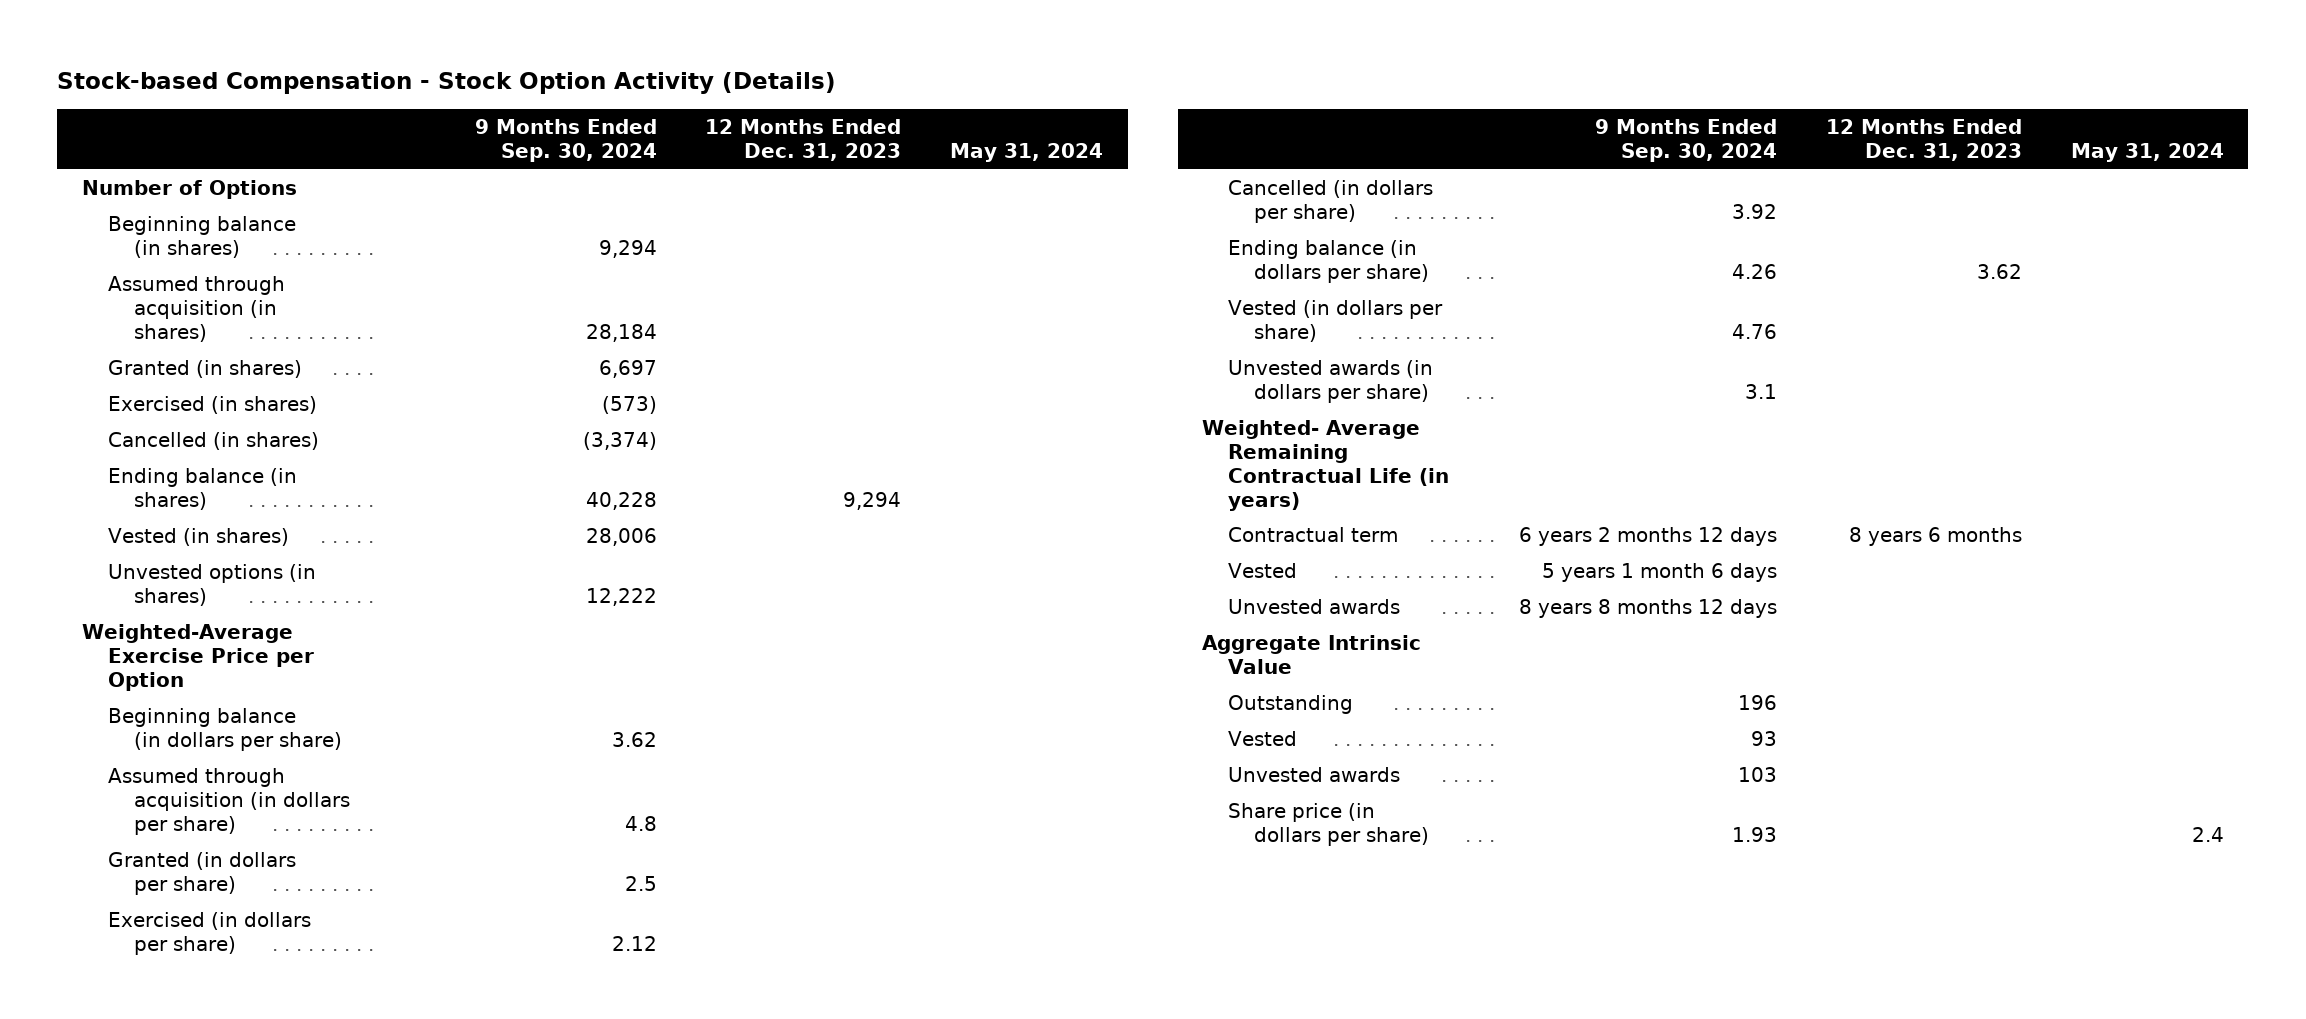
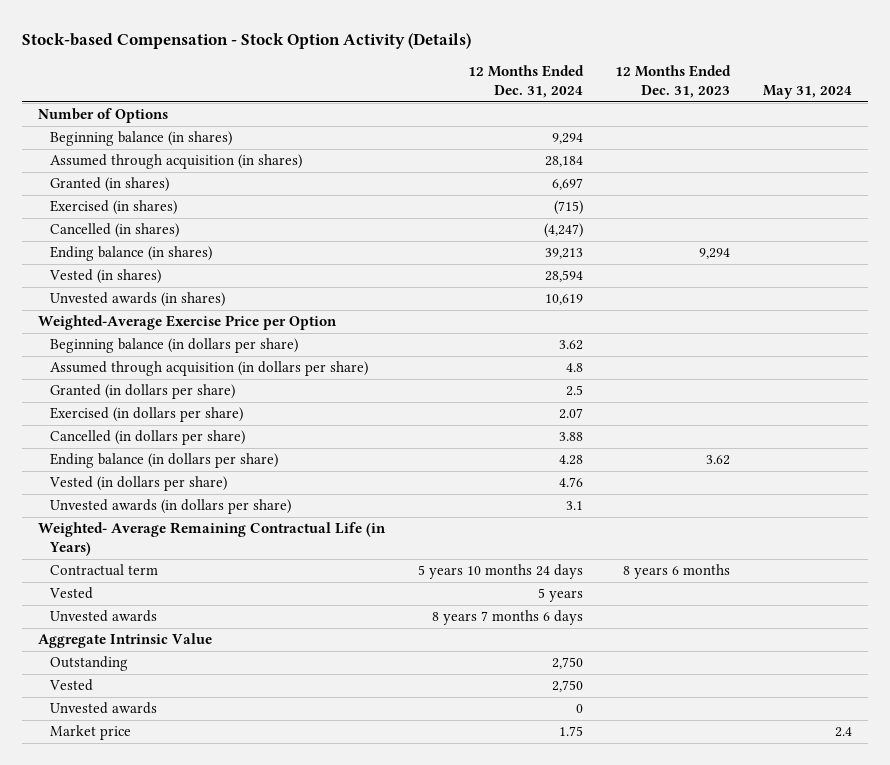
[474,119,657,163] 9 Months Ended Sep. 30, 2024 -> none
none -> [467,65,584,99] 12 Months Ended Dec. 31, 2024
[107,564,316,607] Unvested options (in shares) -> [50,292,226,308] Unvested awards (in shares)
[1202,420,1450,511] Weighted- Average Remaining Contractual Life (in years) -> [38,522,387,557] Weighted- Average Remaining Contractual Life (in Years)
[1228,803,1430,847] Share price (in dollars per share) -> [50,725,132,741] Market price

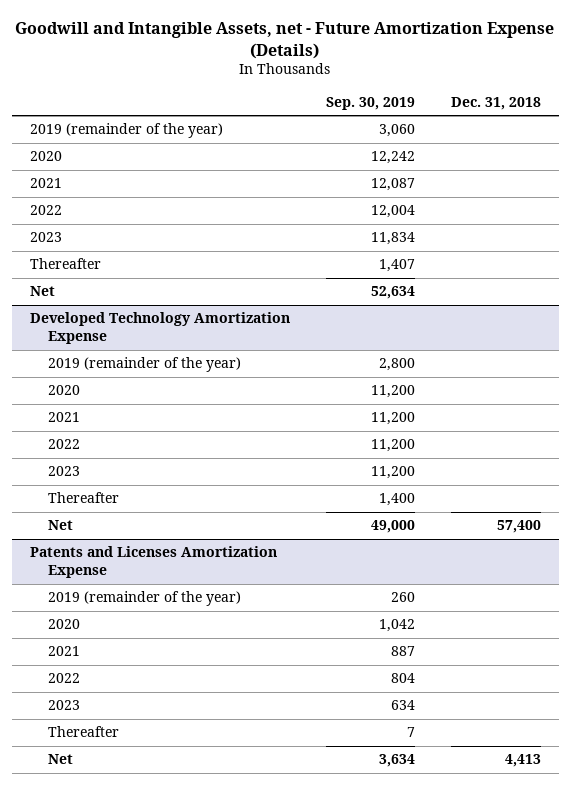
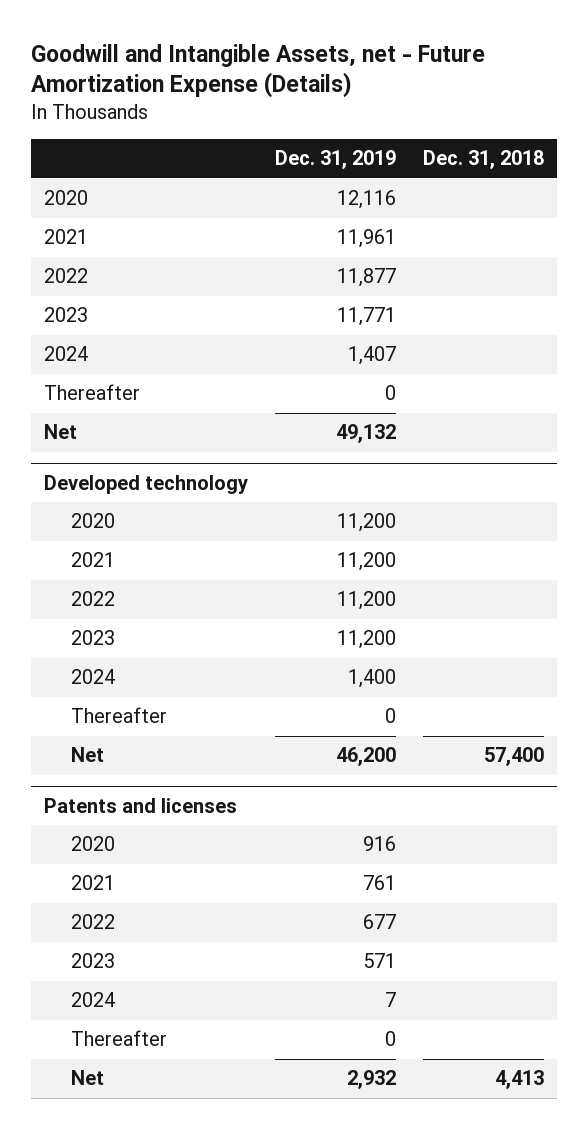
[325,96,415,110] Sep. 30, 2019 -> none
none -> [275,150,397,170] Dec. 31, 2019
[30,123,224,139] 2019 (remainder of the year) -> none
none -> [44,346,89,362] 2024
[48,357,242,373] 2019 (remainder of the year) -> none
[30,312,291,345] Developed Technology Amortization Expense -> [44,475,249,495] Developed technology
none -> [71,669,116,685] 2024
[48,591,242,607] 2019 (remainder of the year) -> none
[30,546,278,579] Patents and Licenses Amortization Expense -> [44,798,238,814] Patents and licenses
none -> [71,992,116,1008] 2024

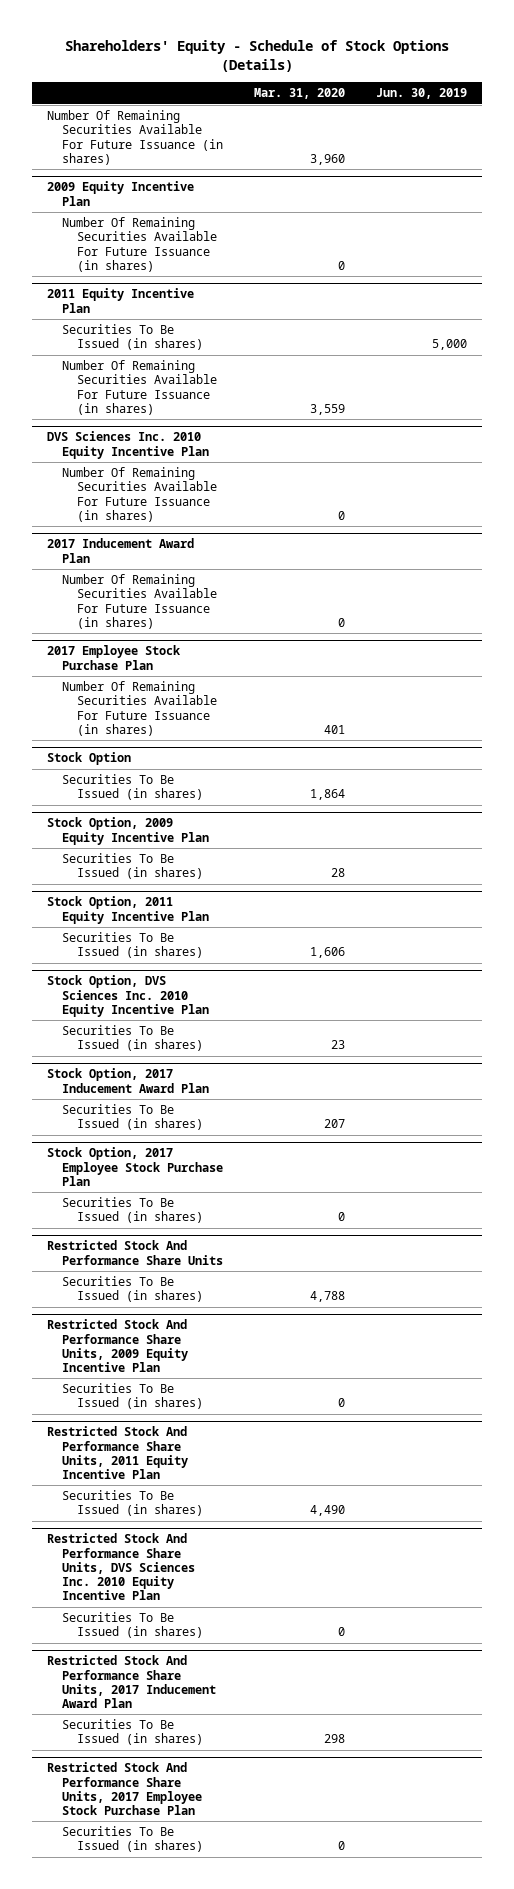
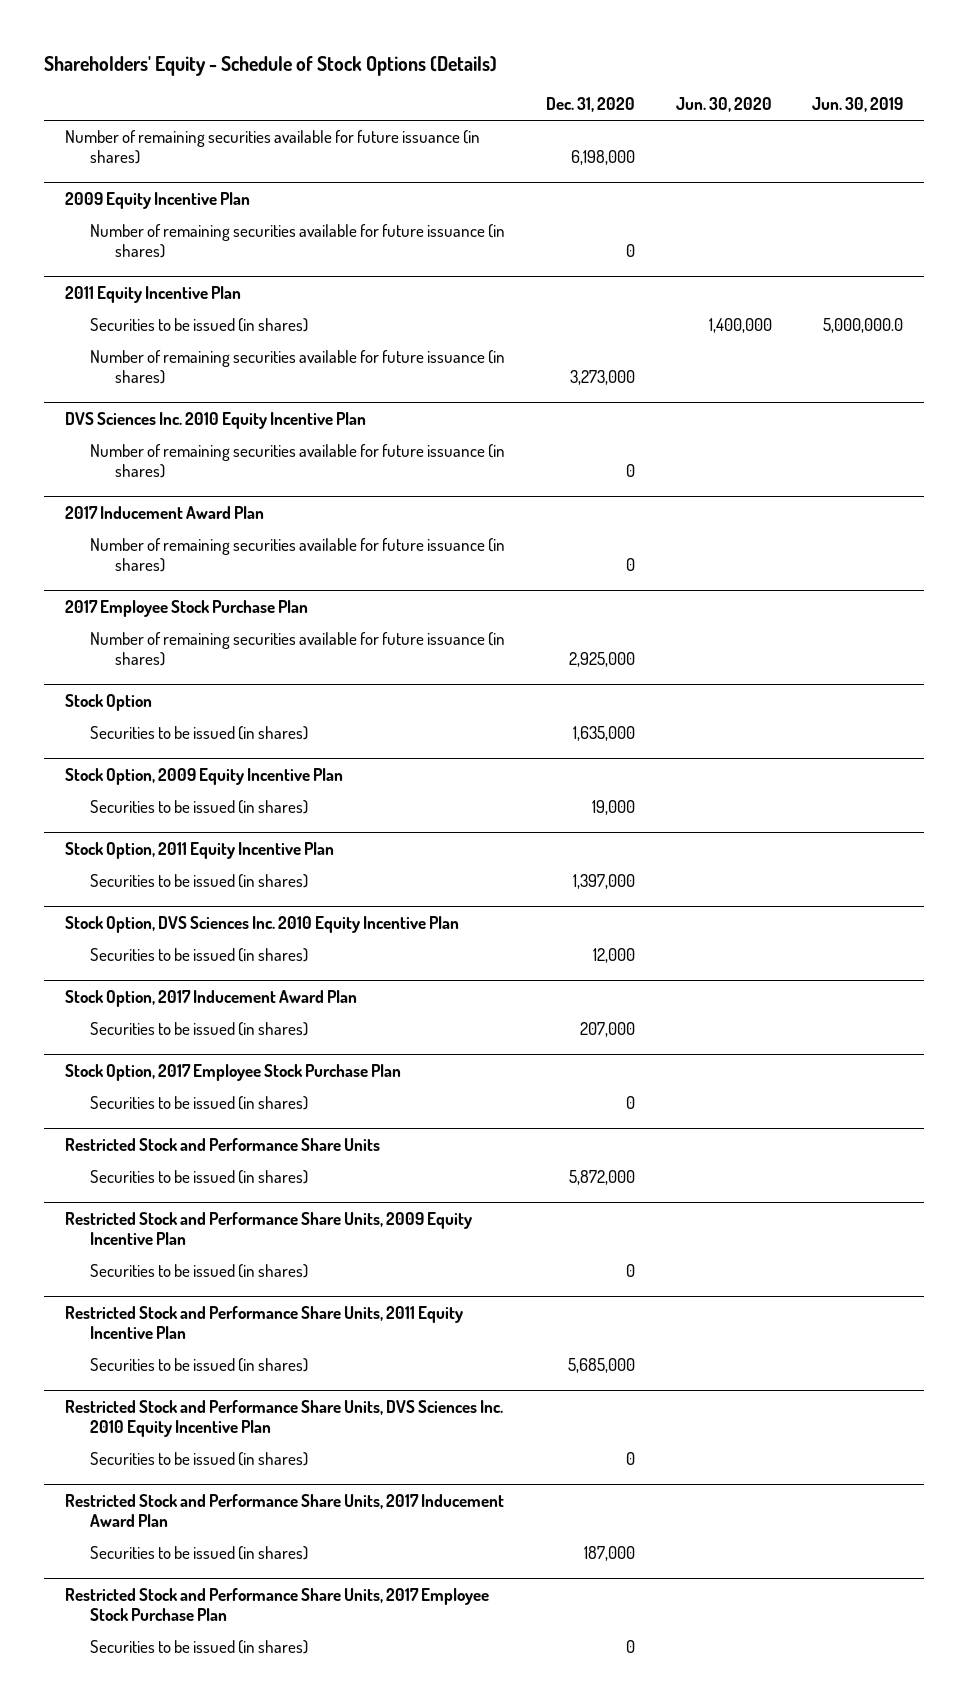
[253,88,345,100] Mar. 31, 2020 -> none
none -> [545,97,635,113] Dec. 31, 2020
none -> [675,97,772,113] Jun. 30, 2020
[47,110,224,165] Number Of Remaining Securities Available For Future Issuance (in shares) -> [64,130,480,165] Number of remaining securities available for future issuance (in shares)
[62,217,218,272] Number Of Remaining Securities Available For Future Issuance (in shares) -> [89,224,505,259] Number of remaining securities available for future issuance (in shares)
[62,324,204,351] Securities To Be Issued (in shares) -> [89,318,308,333] Securities to be issued (in shares)
[431,339,467,351] 5,000 -> [823,318,904,334] 5,000,000.0
[62,360,218,415] Number Of Remaining Securities Available For Future Issuance (in shares) -> [89,350,505,385] Number of remaining securities available for future issuance (in shares)
[62,467,218,522] Number Of Remaining Securities Available For Future Issuance (in shares) -> [89,444,505,479] Number of remaining securities available for future issuance (in shares)
[62,574,218,629] Number Of Remaining Securities Available For Future Issuance (in shares) -> [89,538,505,573] Number of remaining securities available for future issuance (in shares)
[62,681,218,736] Number Of Remaining Securities Available For Future Issuance (in shares) -> [89,632,505,667] Number of remaining securities available for future issuance (in shares)
[62,774,204,801] Securities To Be Issued (in shares) -> [89,726,308,741] Securities to be issued (in shares)
[62,853,204,880] Securities To Be Issued (in shares) -> [89,800,308,815] Securities to be issued (in shares)
[62,932,204,959] Securities To Be Issued (in shares) -> [89,874,308,889] Securities to be issued (in shares)
[62,1025,204,1052] Securities To Be Issued (in shares) -> [89,948,308,963] Securities to be issued (in shares)
[62,1104,204,1131] Securities To Be Issued (in shares) -> [89,1022,308,1037] Securities to be issued (in shares)
[62,1197,204,1224] Securities To Be Issued (in shares) -> [89,1096,308,1111] Securities to be issued (in shares)
[47,1240,224,1265] Restricted Stock And Performance Share Units -> [64,1138,380,1152] Restricted Stock and Performance Share Units
[62,1276,204,1303] Securities To Be Issued (in shares) -> [89,1170,308,1185] Securities to be issued (in shares)
[47,1319,189,1372] Restricted Stock And Performance Share Units, 2009 Equity Incentive Plan -> [64,1212,472,1246] Restricted Stock and Performance Share Units, 2009 Equity Incentive Plan
[62,1383,204,1410] Securities To Be Issued (in shares) -> [89,1264,308,1279] Securities to be issued (in shares)
[47,1426,189,1479] Restricted Stock And Performance Share Units, 2011 Equity Incentive Plan -> [64,1306,463,1340] Restricted Stock and Performance Share Units, 2011 Equity Incentive Plan
[62,1490,204,1517] Securities To Be Issued (in shares) -> [89,1358,308,1373] Securities to be issued (in shares)
[47,1533,196,1601] Restricted Stock And Performance Share Units, DVS Sciences Inc. 2010 Equity Incentive Plan -> [64,1400,503,1438] Restricted Stock and Performance Share Units, DVS Sciences Inc. 2010 Equity Incentive Plan
[62,1612,204,1639] Securities To Be Issued (in shares) -> [89,1452,308,1467] Securities to be issued (in shares)
[47,1655,217,1708] Restricted Stock And Performance Share Units, 2017 Inducement Award Plan -> [64,1494,504,1528] Restricted Stock and Performance Share Units, 2017 Inducement Award Plan
[62,1719,204,1746] Securities To Be Issued (in shares) -> [89,1546,308,1561] Securities to be issued (in shares)
[47,1762,203,1815] Restricted Stock And Performance Share Units, 2017 Employee Stock Purchase Plan -> [64,1588,489,1622] Restricted Stock and Performance Share Units, 2017 Employee Stock Purchase Plan
[62,1826,204,1853] Securities To Be Issued (in shares) -> [89,1640,308,1655] Securities to be issued (in shares)

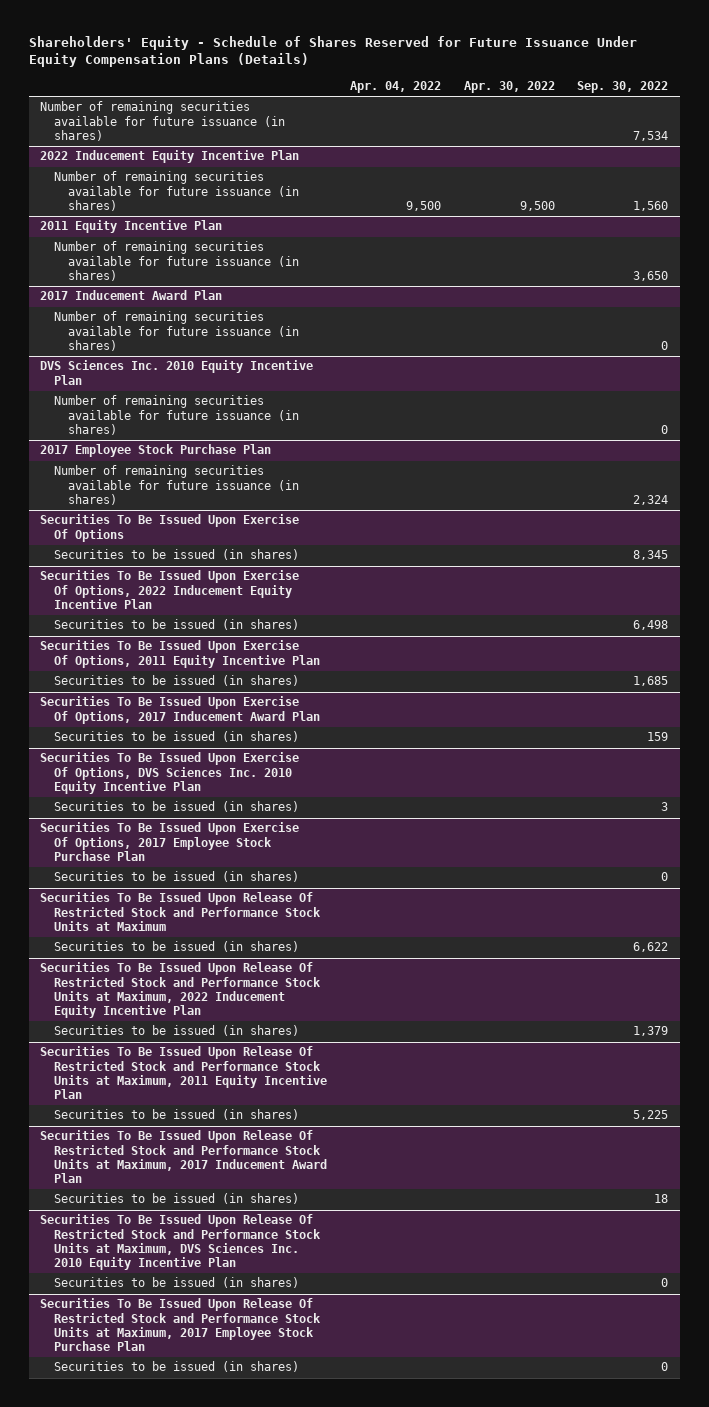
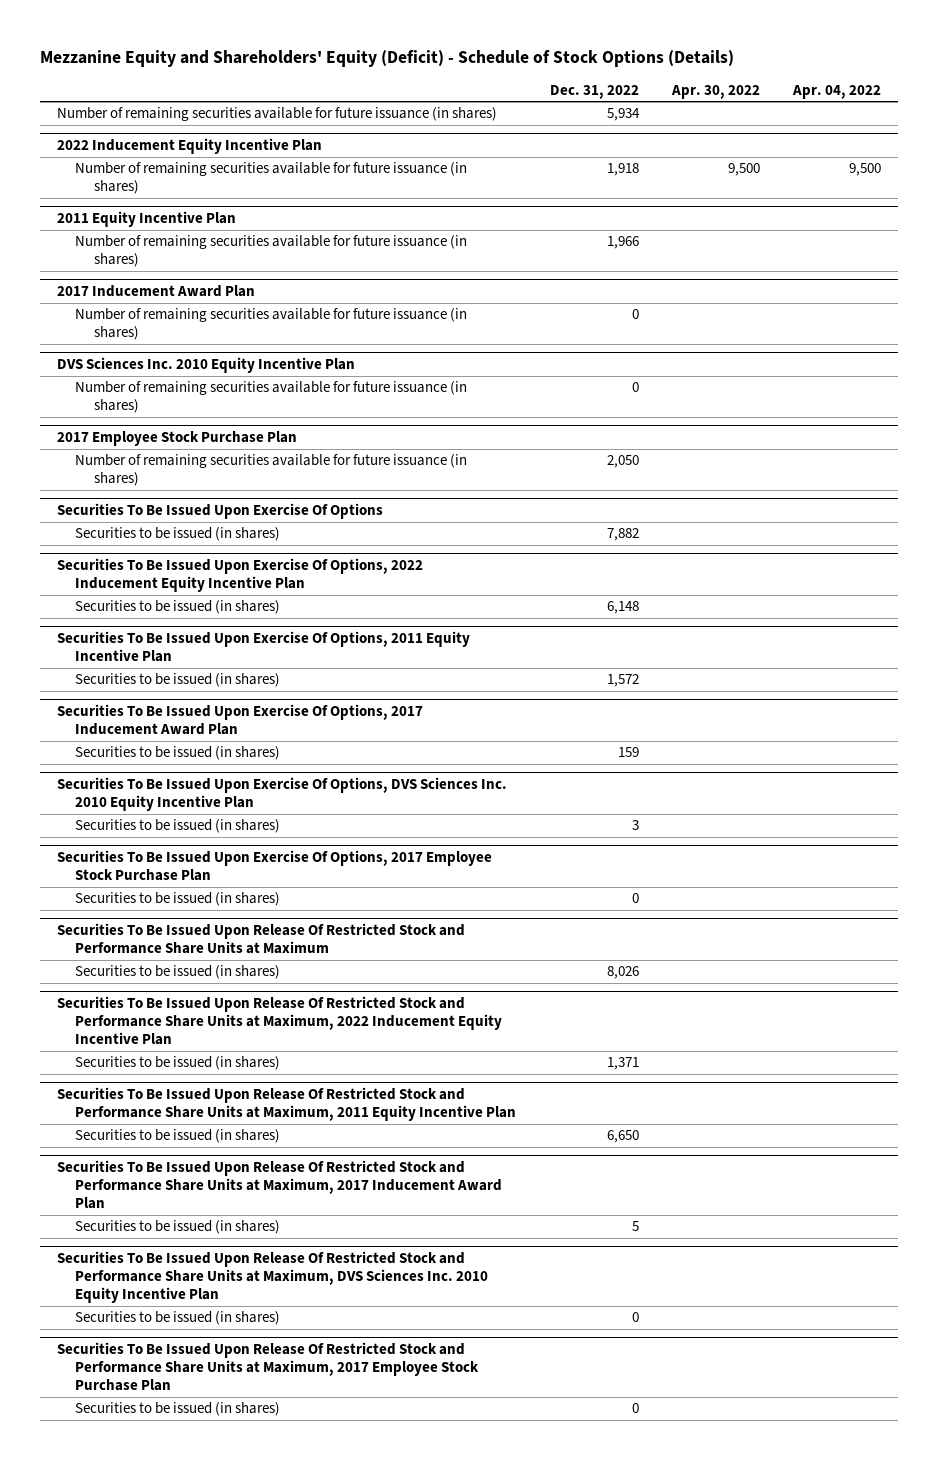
[29,35,638,68] Shareholders' Equity - Schedule of Shares Reserved for Future Issuance Under Equity Compensation Plans (Details) -> [40,50,735,68] Mezzanine Equity and Shareholders' Equity (Deficit) - Schedule of Stock Options (Details)
[577,80,669,93] Sep. 30, 2022 -> none
none -> [549,84,639,99] Dec. 31, 2022
[40,892,322,931] Securities To Be Issued Upon Release Of Restricted Stock and Performance Stock Units at Maximum -> [56,923,465,955] Securities To Be Issued Upon Release Of Restricted Stock and Performance Share Units at Maximum
[40,962,322,1018] Securities To Be Issued Upon Release Of Restricted Stock and Performance Stock Units at Maximum, 2022 Inducement Equity Incentive Plan -> [56,996,503,1046] Securities To Be Issued Upon Release Of Restricted Stock and Performance Share Units at Maximum, 2022 Inducement Equity Incentive Plan
[40,1046,328,1099] Securities To Be Issued Upon Release Of Restricted Stock and Performance Stock Units at Maximum, 2011 Equity Incentive Plan -> [56,1087,517,1122] Securities To Be Issued Upon Release Of Restricted Stock and Performance Share Units at Maximum, 2011 Equity Incentive Plan
[40,1130,328,1183] Securities To Be Issued Upon Release Of Restricted Stock and Performance Stock Units at Maximum, 2017 Inducement Award Plan -> [56,1160,503,1210] Securities To Be Issued Upon Release Of Restricted Stock and Performance Share Units at Maximum, 2017 Inducement Award Plan
[40,1214,322,1270] Securities To Be Issued Upon Release Of Restricted Stock and Performance Stock Units at Maximum, DVS Sciences Inc. 2010 Equity Incentive Plan -> [56,1251,489,1304] Securities To Be Issued Upon Release Of Restricted Stock and Performance Share Units at Maximum, DVS Sciences Inc. 2010 Equity Incentive Plan
[40,1298,322,1351] Securities To Be Issued Upon Release Of Restricted Stock and Performance Stock Units at Maximum, 2017 Employee Stock Purchase Plan -> [56,1342,480,1392] Securities To Be Issued Upon Release Of Restricted Stock and Performance Share Units at Maximum, 2017 Employee Stock Purchase Plan

